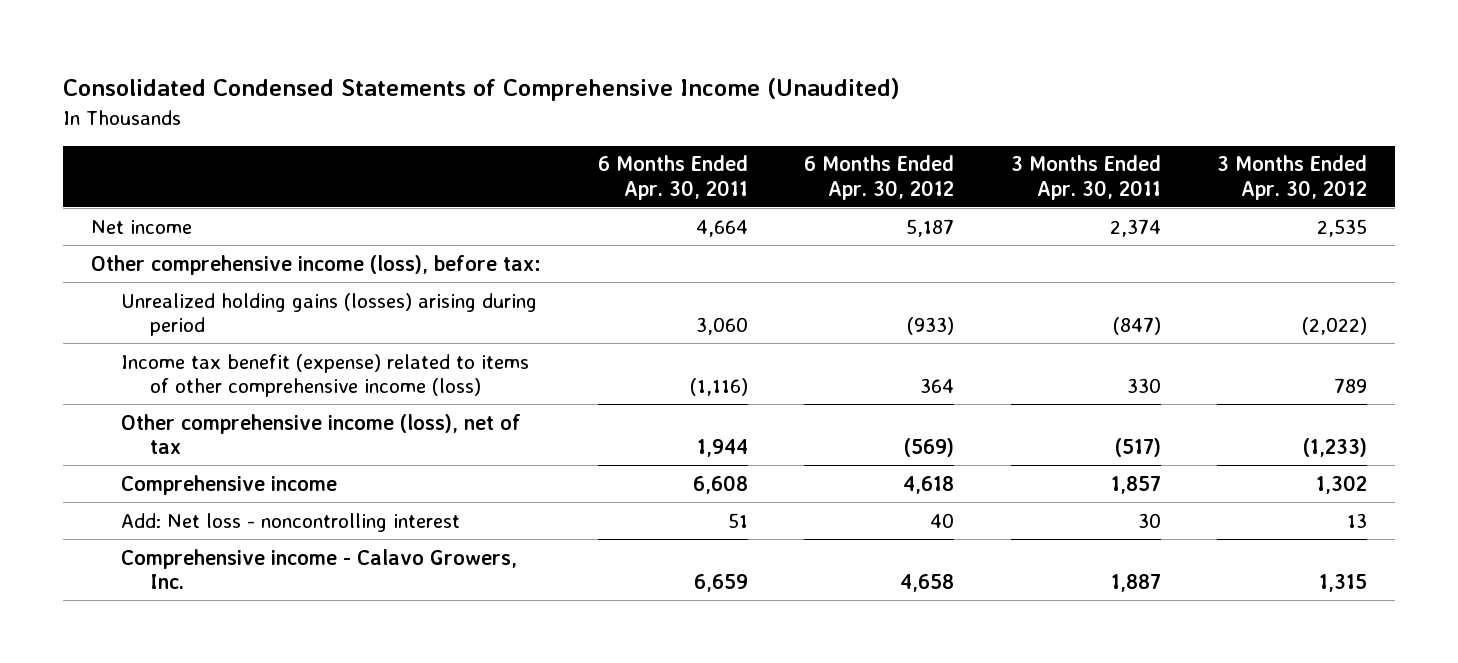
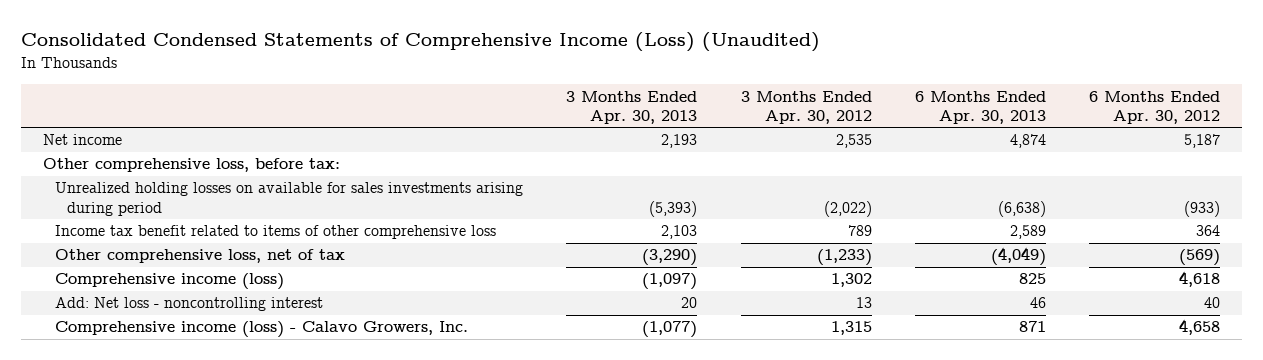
[63,77,901,101] Consolidated Condensed Statements of Comprehensive Income (Unaudited) -> [21,32,821,53] Consolidated Condensed Statements of Comprehensive Income (Loss) (Unaudited)
[597,155,748,200] 6 Months Ended Apr. 30, 2011 -> none
[1010,155,1161,200] 3 Months Ended Apr. 30, 2011 -> none
none -> [566,90,698,125] 3 Months Ended Apr. 30, 2013
none -> [914,90,1046,125] 6 Months Ended Apr. 30, 2013
[91,254,542,275] Other comprehensive income (loss), before tax: -> [42,158,340,173] Other comprehensive loss, before tax:
[120,292,537,336] Unrealized holding gains (losses) arising during period -> [54,182,523,216] Unrealized holding losses on available for sales investments arising during period
[120,353,529,397] Income tax benefit (expense) related to items of other comprehensive income (loss) -> [54,225,496,240] Income tax benefit related to items of other comprehensive loss
[120,413,521,454] Other comprehensive income (loss), net of tax -> [54,249,345,264] Other comprehensive loss, net of tax
[120,474,337,495] Comprehensive income -> [54,273,284,291] Comprehensive income (loss)
[120,548,517,589] Comprehensive income - Calavo Growers, Inc. -> [54,321,468,339] Comprehensive income (loss) - Calavo Growers, Inc.

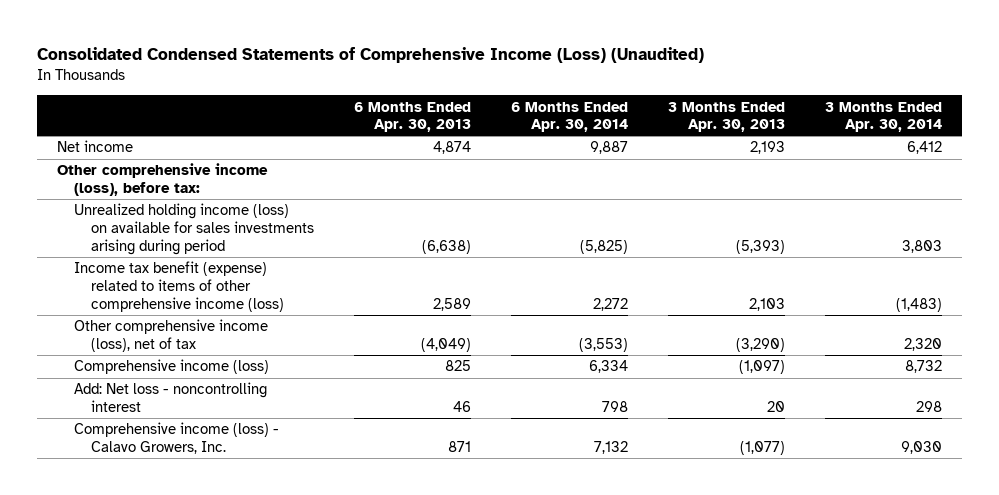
[740,90,872,125] 3 Months Ended Apr. 30, 2012 -> none
[1089,90,1221,125] 6 Months Ended Apr. 30, 2012 -> none
none -> [510,101,628,133] 6 Months Ended Apr. 30, 2014
none -> [824,101,942,133] 3 Months Ended Apr. 30, 2014
[42,158,340,173] Other comprehensive loss, before tax: -> [56,163,268,197] Other comprehensive income (loss), before tax:
[54,182,523,216] Unrealized holding losses on available for sales investments arising during period -> [73,203,314,255] Unrealized holding income (loss) on available for sales investments arising during period
[54,225,496,240] Income tax benefit related to items of other comprehensive loss -> [73,261,284,312] Income tax benefit (expense) related to items of other comprehensive income (loss)
[54,249,345,264] Other comprehensive loss, net of tax -> [73,319,268,353] Other comprehensive income (loss), net of tax

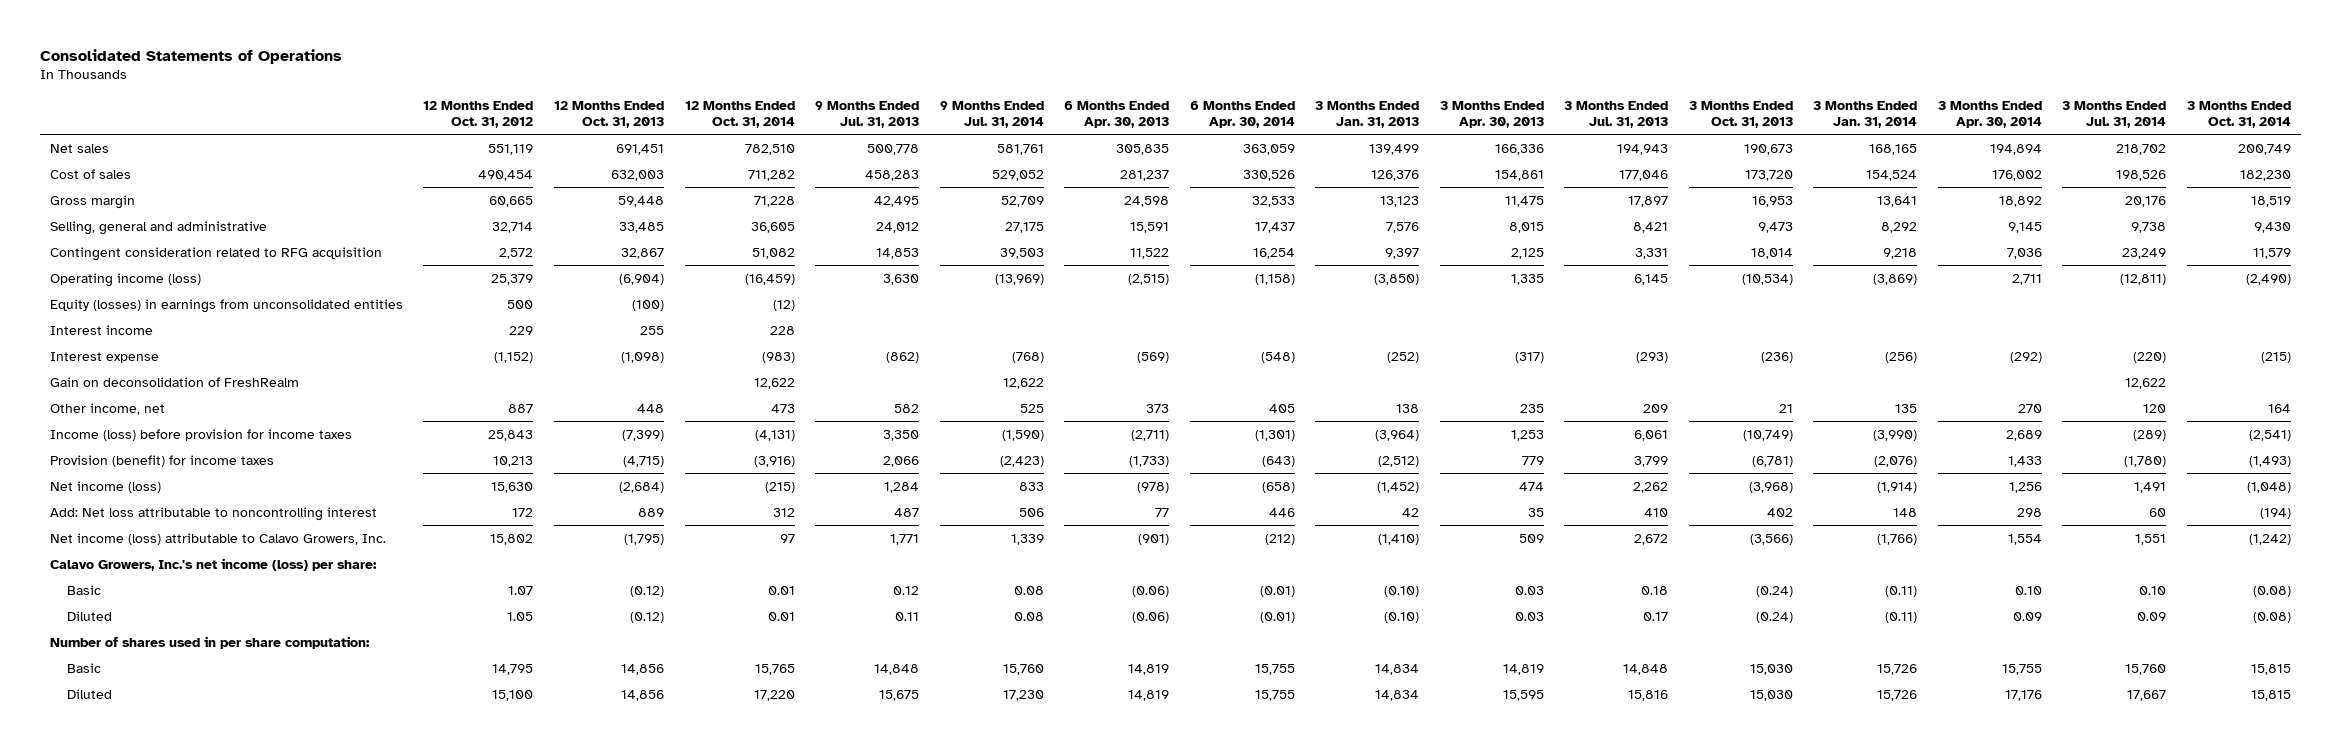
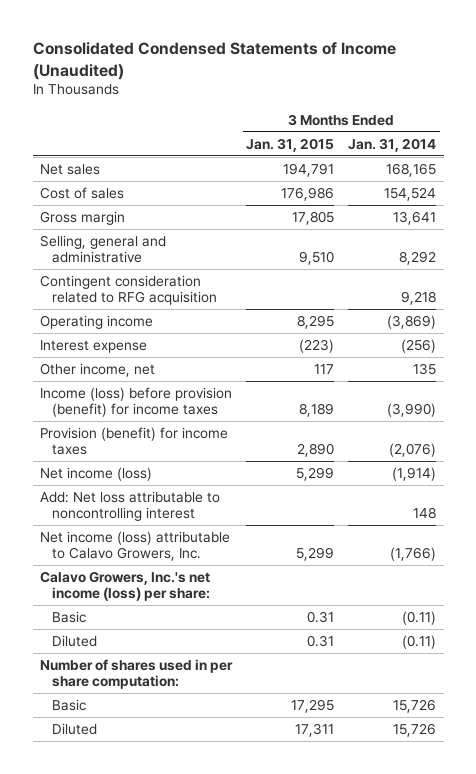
[39,48,342,64] Consolidated Statements of Operations -> [32,42,396,80] Consolidated Condensed Statements of Income (Unaudited)
[423,100,534,128] 12 Months Ended Oct. 31, 2012 -> none
[553,100,664,128] 12 Months Ended Oct. 31, 2013 -> none
[684,100,795,128] 12 Months Ended Oct. 31, 2014 -> none
[815,100,920,128] 9 Months Ended Jul. 31, 2013 -> none
[939,100,1044,128] 9 Months Ended Jul. 31, 2014 -> none
[1064,100,1170,128] 6 Months Ended Apr. 30, 2013 -> none
[1189,100,1295,128] 6 Months Ended Apr. 30, 2014 -> none
[1315,100,1420,128] 3 Months Ended Jan. 31, 2013 -> none
[1439,100,1544,128] 3 Months Ended Apr. 30, 2013 -> none
[1564,100,1669,128] 3 Months Ended Jul. 31, 2013 -> none
[1688,100,1793,128] 3 Months Ended Oct. 31, 2013 -> none
[1937,100,2042,128] 3 Months Ended Apr. 30, 2014 -> none
[2062,100,2167,128] 3 Months Ended Jul. 31, 2014 -> none
[2186,100,2291,128] 3 Months Ended Oct. 31, 2014 -> none
none -> [246,137,335,152] Jan. 31, 2015
[49,298,403,313] Equity (losses) in earnings from unconsolidated entities -> none
[49,324,153,335] Interest income -> none
[49,272,201,287] Operating income (loss) -> [40,314,154,329] Operating income
[49,376,299,387] Gain on deconsolidation of FreshRealm -> none
[49,428,352,441] Income (loss) before provision for income taxes -> [40,386,233,418] Income (loss) before provision (benefit) for income taxes

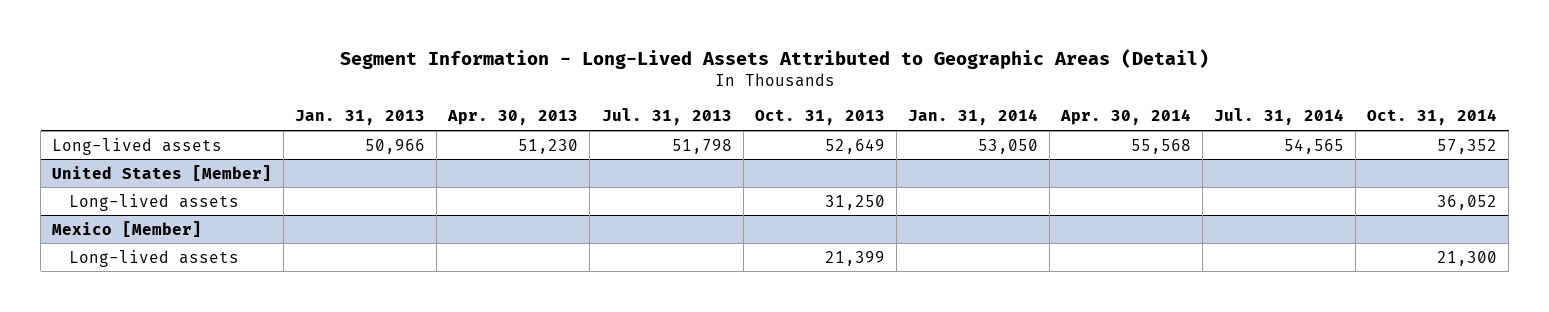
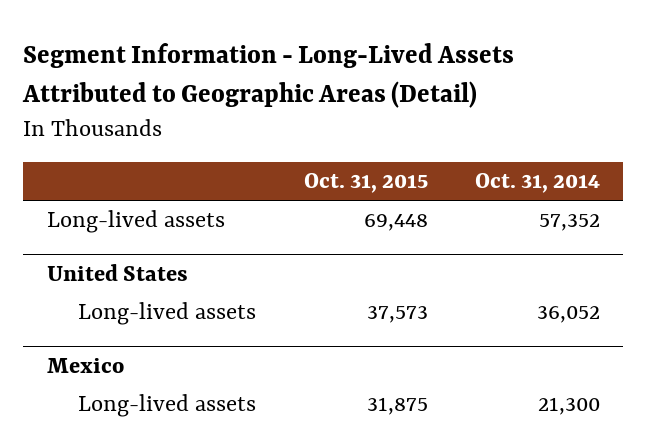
[295,110,426,126] Jan. 31, 2013 -> none
[447,110,579,126] Apr. 30, 2013 -> none
[601,108,732,126] Jul. 31, 2013 -> none
[754,109,885,126] Oct. 31, 2013 -> none
[907,109,1038,126] Jan. 31, 2014 -> none
[1059,109,1191,126] Apr. 30, 2014 -> none
[1213,108,1344,126] Jul. 31, 2014 -> none
none -> [303,173,428,194] Oct. 31, 2015
[52,164,273,181] United States [Member] -> [46,263,188,281] United States
[52,220,203,237] Mexico [Member] -> [46,357,124,373] Mexico

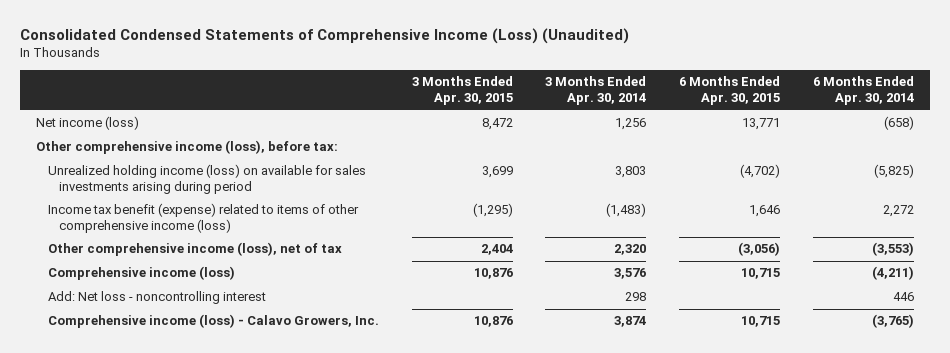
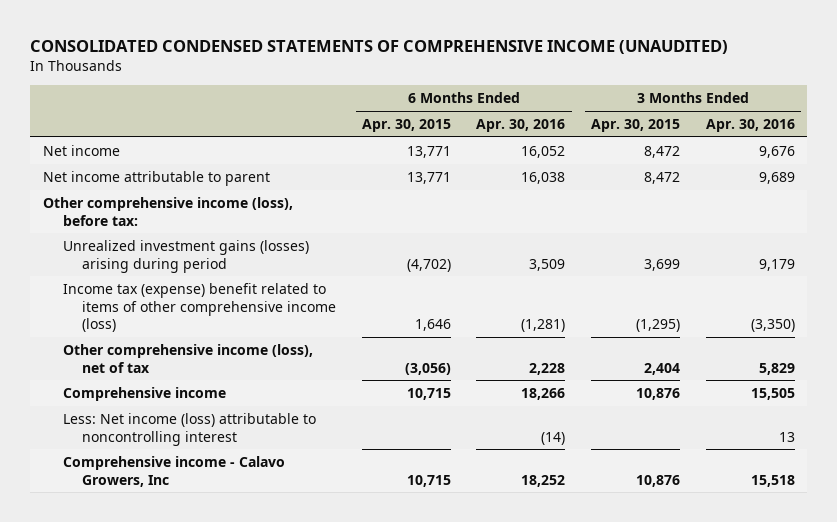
[19,27,629,44] Consolidated Condensed Statements of Comprehensive Income (Loss) (Unaudited) -> [29,40,728,55] CONSOLIDATED CONDENSED STATEMENTS OF COMPREHENSIVE INCOME (UNAUDITED)
[545,76,647,106] 3 Months Ended Apr. 30, 2014 -> none
[813,76,915,106] 6 Months Ended Apr. 30, 2014 -> none
none -> [476,119,566,133] Apr. 30, 2016
none -> [705,119,795,133] Apr. 30, 2016
[36,116,140,131] Net income (loss) -> [42,144,120,156] Net income
none -> [42,170,270,186] Net income attributable to parent
[47,164,366,195] Unrealized holding income (loss) on available for sales investments arising during period -> [62,239,309,273] Unrealized investment gains (losses) arising during period
[47,203,359,234] Income tax benefit (expense) related to items of other comprehensive income (loss) -> [62,282,337,333] Income tax (expense) benefit related to items of other comprehensive income (loss)
[47,266,235,281] Comprehensive income (loss) -> [62,386,226,401] Comprehensive income
[47,291,266,305] Add: Net loss - noncontrolling interest -> [62,412,316,446] Less: Net income (loss) attributable to noncontrolling interest
[47,314,379,329] Comprehensive income (loss) - Calavo Growers, Inc. -> [62,455,285,487] Comprehensive income - Calavo Growers, Inc

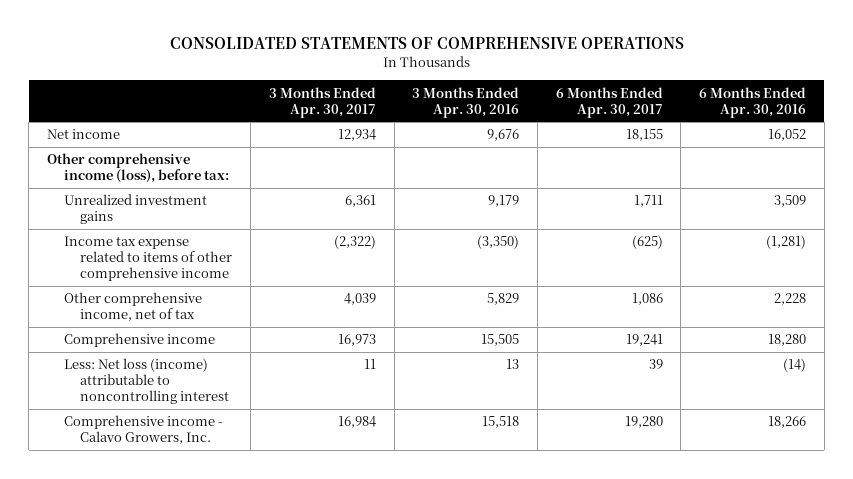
[29,40,728,55] CONSOLIDATED CONDENSED STATEMENTS OF COMPREHENSIVE INCOME (UNAUDITED) -> [169,37,684,50] CONSOLIDATED STATEMENTS OF COMPREHENSIVE OPERATIONS
[361,119,451,133] Apr. 30, 2015 -> none
[591,119,681,133] Apr. 30, 2015 -> none
none -> [268,86,376,118] 3 Months Ended Apr. 30, 2017
none -> [555,86,663,118] 6 Months Ended Apr. 30, 2017
[42,170,270,186] Net income attributable to parent -> none
[62,239,309,273] Unrealized investment gains (losses) arising during period -> [63,194,207,225] Unrealized investment gains
[62,282,337,333] Income tax (expense) benefit related to items of other comprehensive income (loss) -> [63,236,233,282] Income tax expense related to items of other comprehensive income
[62,343,313,373] Other comprehensive income (loss), net of tax -> [63,292,202,322] Other comprehensive income, net of tax
[521,387,566,400] 18,266 -> [768,334,807,347] 18,280
[62,412,316,446] Less: Net income (loss) attributable to noncontrolling interest -> [63,358,230,405] Less: Net loss (income) attributable to noncontrolling interest
[62,455,285,487] Comprehensive income - Calavo Growers, Inc -> [63,415,223,445] Comprehensive income - Calavo Growers, Inc.
[521,474,566,487] 18,252 -> [768,416,807,429] 18,266

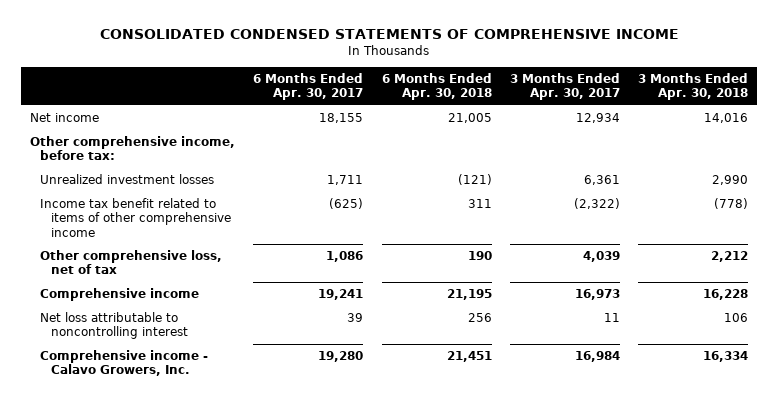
[169,37,684,50] CONSOLIDATED STATEMENTS OF COMPREHENSIVE OPERATIONS -> [100,29,680,40] CONSOLIDATED CONDENSED STATEMENTS OF COMPREHENSIVE INCOME
[412,86,520,118] 3 Months Ended Apr. 30, 2016 -> none
[699,86,807,118] 6 Months Ended Apr. 30, 2016 -> none
none -> [381,72,492,101] 6 Months Ended Apr. 30, 2018
none -> [637,72,748,101] 3 Months Ended Apr. 30, 2018
[46,153,229,184] Other comprehensive income (loss), before tax: -> [30,136,236,161] Other comprehensive income, before tax:
[63,194,207,225] Unrealized investment gains -> [40,174,215,185] Unrealized investment losses
[63,236,233,282] Income tax expense related to items of other comprehensive income -> [40,198,231,237] Income tax benefit related to items of other comprehensive income
[63,292,202,322] Other comprehensive income, net of tax -> [40,250,223,275] Other comprehensive loss, net of tax
[63,358,230,405] Less: Net loss (income) attributable to noncontrolling interest -> [40,312,188,340] Net loss attributable to noncontrolling interest

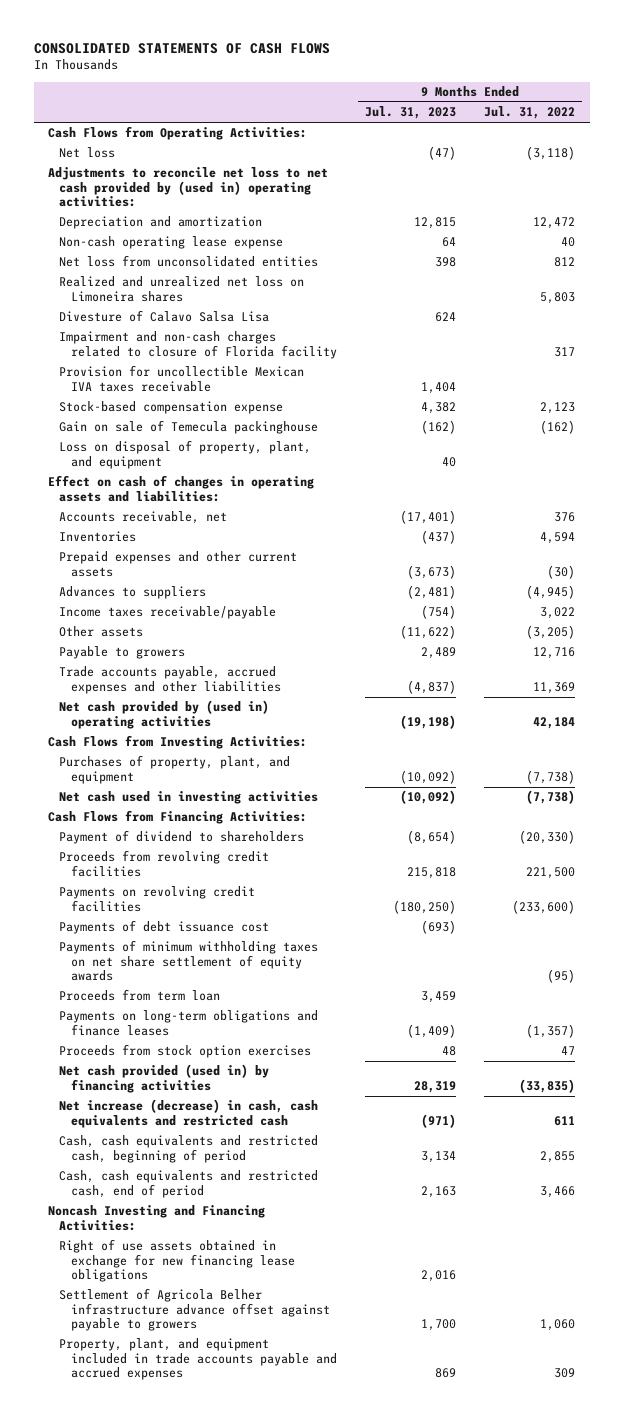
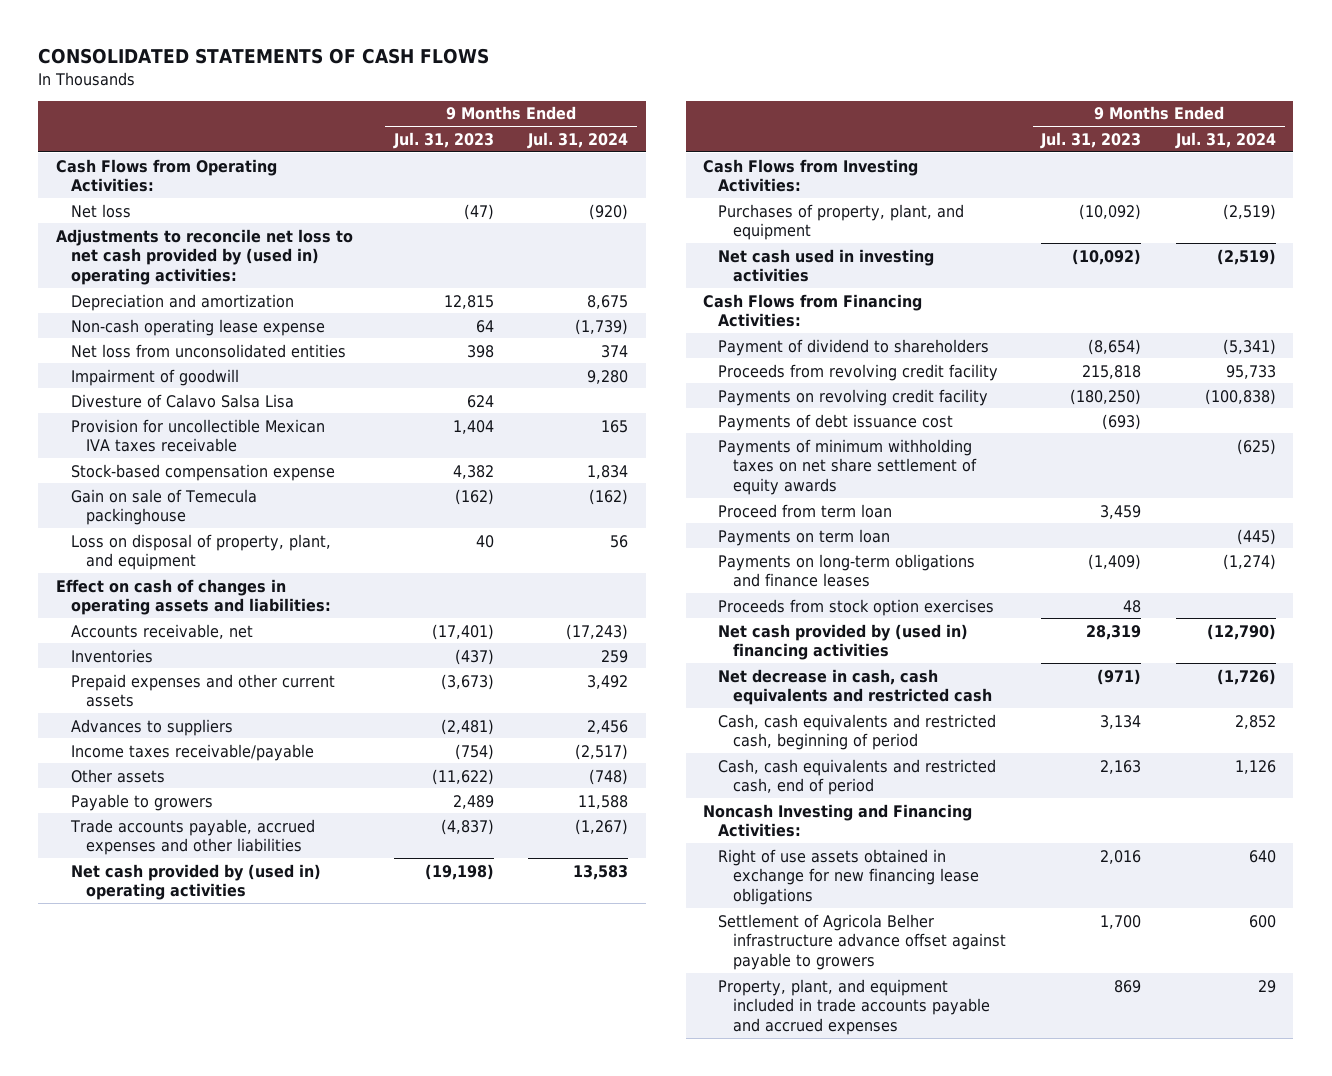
[484,106,576,120] Jul. 31, 2022 -> none
none -> [527,131,629,149] Jul. 31, 2024
[59,276,305,302] Realized and unrealized net loss on Limoneira shares -> none
none -> [70,368,239,386] Impairment of goodwill
[59,331,337,359] Impairment and non-cash charges related to closure of Florida facility -> none
[59,850,270,877] Proceeds from revolving credit facilities -> [718,363,999,381] Proceeds from revolving credit facility
[59,886,256,912] Payments on revolving credit facilities -> [718,388,989,406] Payments on revolving credit facility
[59,989,221,1002] Proceeds from term loan -> [718,503,893,518] Proceed from term loan
none -> [718,528,891,546] Payments on term loan
[59,1064,270,1093] Net cash provided (used in) by financing activities -> [718,623,969,661] Net cash provided by (used in) financing activities
[59,1099,319,1128] Net increase (decrease) in cash, cash equivalents and restricted cash -> [718,668,993,706] Net decrease in cash, cash equivalents and restricted cash

